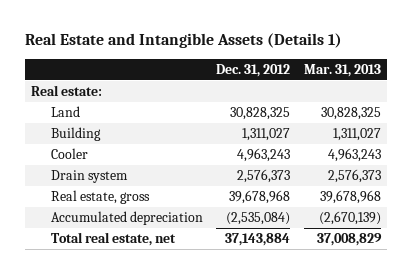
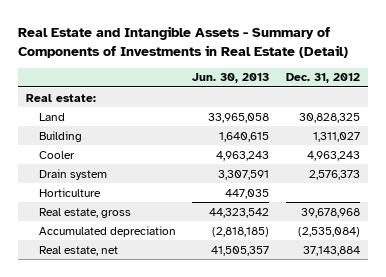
[24,33,342,49] Real Estate and Intangible Assets (Details 1) -> [18,25,349,58] Real Estate and Intangible Assets - Summary of Components of Investments in Real Estate (Detail)
[303,63,381,77] Mar. 31, 2013 -> none
none -> [192,73,270,84] Jun. 30, 2013
none -> [39,187,102,197] Horticulture
[50,232,176,247] Total real estate, net -> [39,245,119,256] Real estate, net

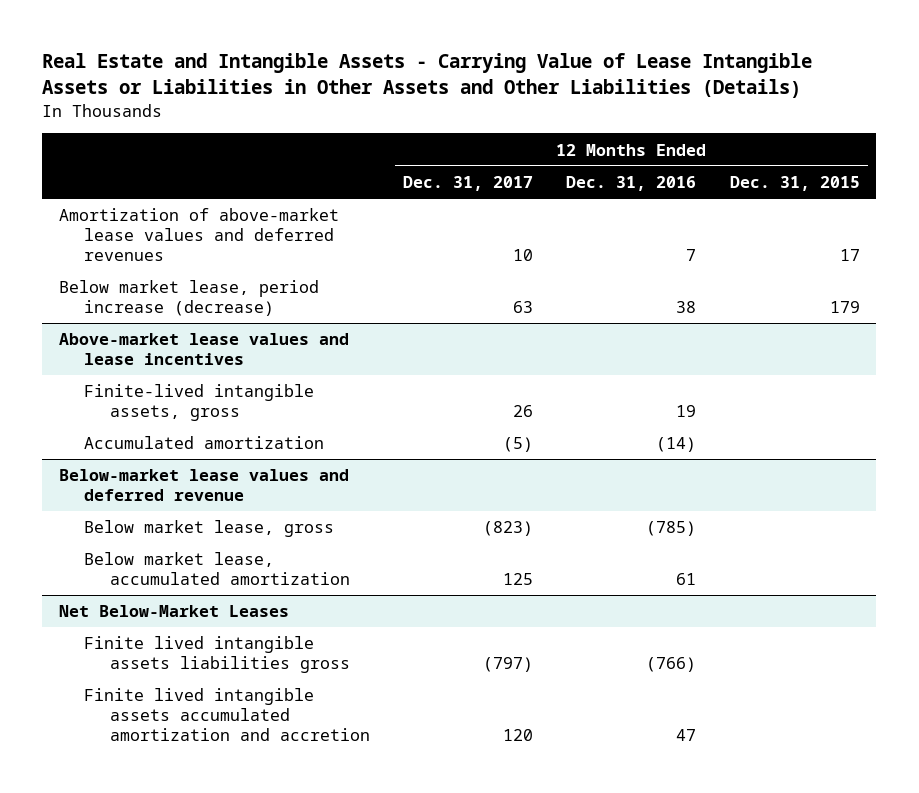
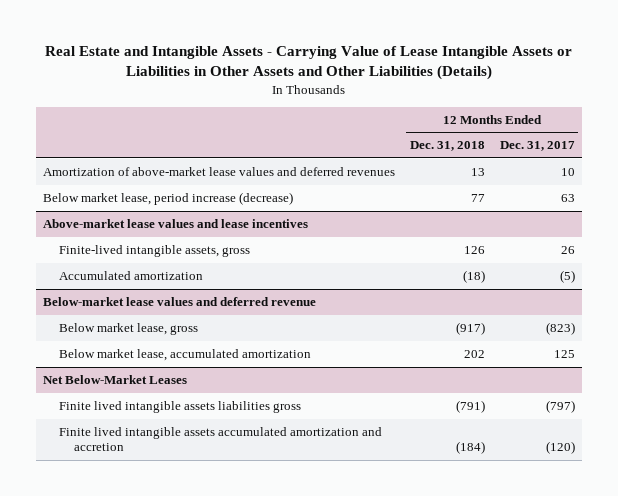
[566,175,697,191] Dec. 31, 2016 -> none
[729,175,860,191] Dec. 31, 2015 -> none
none -> [410,141,486,152] Dec. 31, 2018
[503,728,534,741] 120 -> [545,441,575,455] (120)

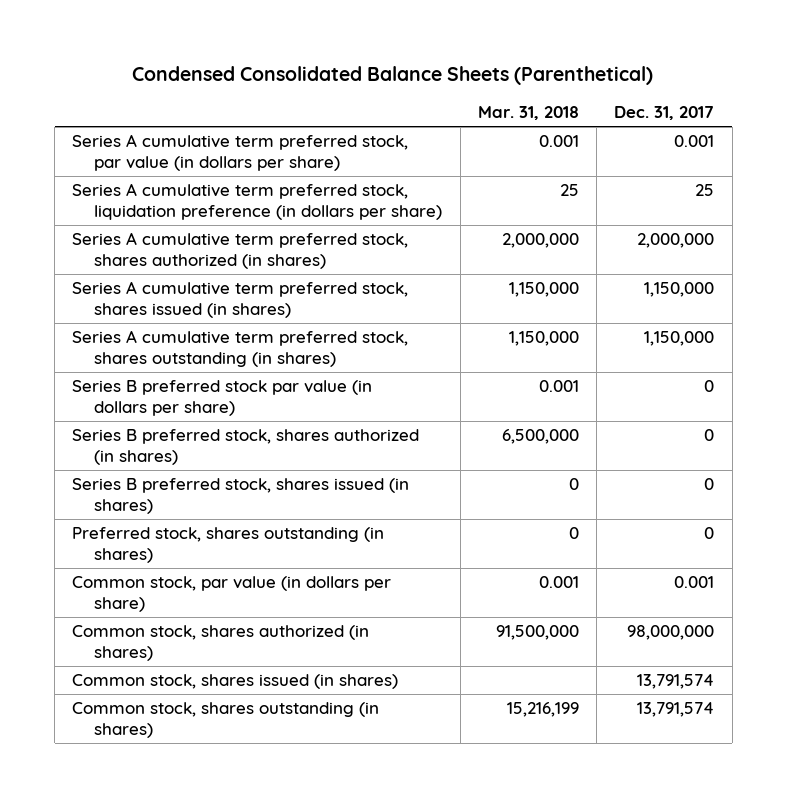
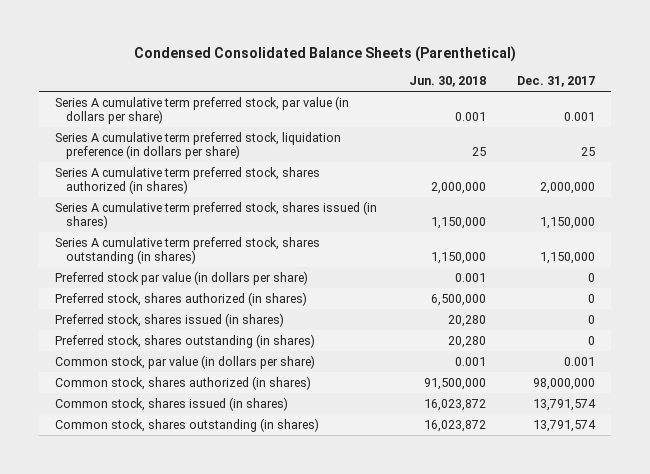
[477,106,579,121] Mar. 31, 2018 -> none
none -> [408,76,486,88] Jun. 30, 2018
[72,380,373,417] Series B preferred stock par value (in dollars per share) -> [54,270,308,285] Preferred stock par value (in dollars per share)
[72,429,420,466] Series B preferred stock, shares authorized (in shares) -> [54,291,307,306] Preferred stock, shares authorized (in shares)
[72,478,410,515] Series B preferred stock, shares issued (in shares) -> [54,312,284,327] Preferred stock, shares issued (in shares)

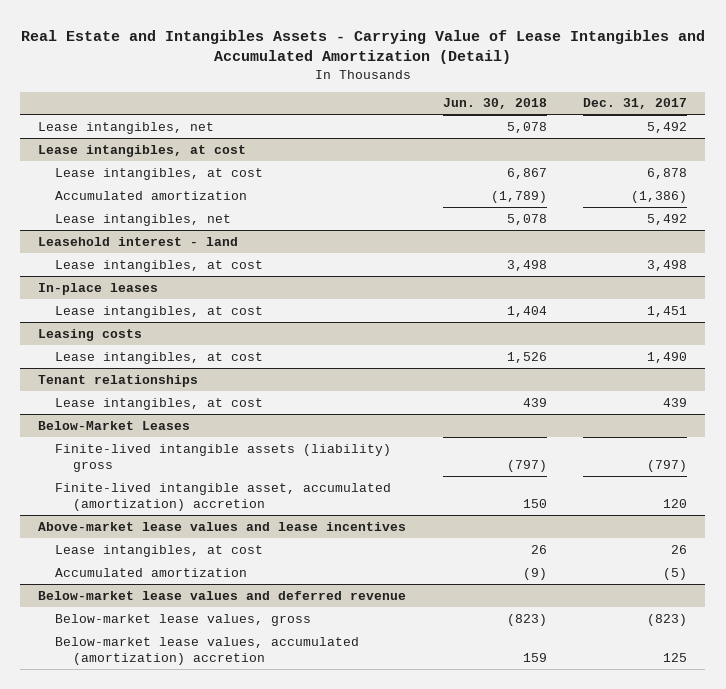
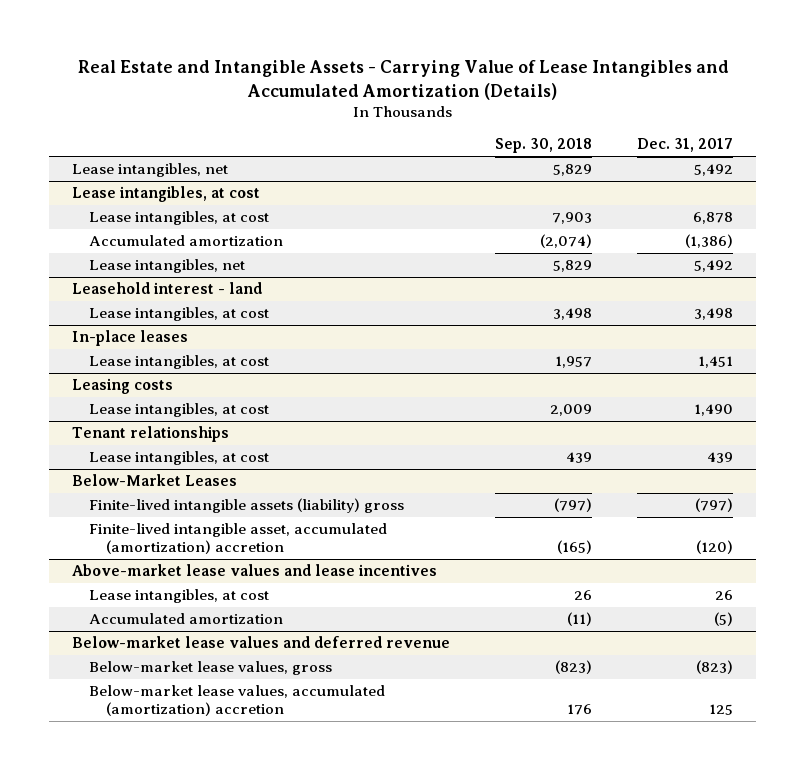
[20,29,705,64] Real Estate and Intangibles Assets - Carrying Value of Lease Intangibles and Accumulated Amortization (Detail) -> [77,59,729,100] Real Estate and Intangible Assets - Carrying Value of Lease Intangibles and Accumulated Amortization (Details)
[442,98,547,110] Jun. 30, 2018 -> none
none -> [495,138,593,154] Sep. 30, 2018
[663,498,688,508] 120 -> [696,540,734,555] (120)

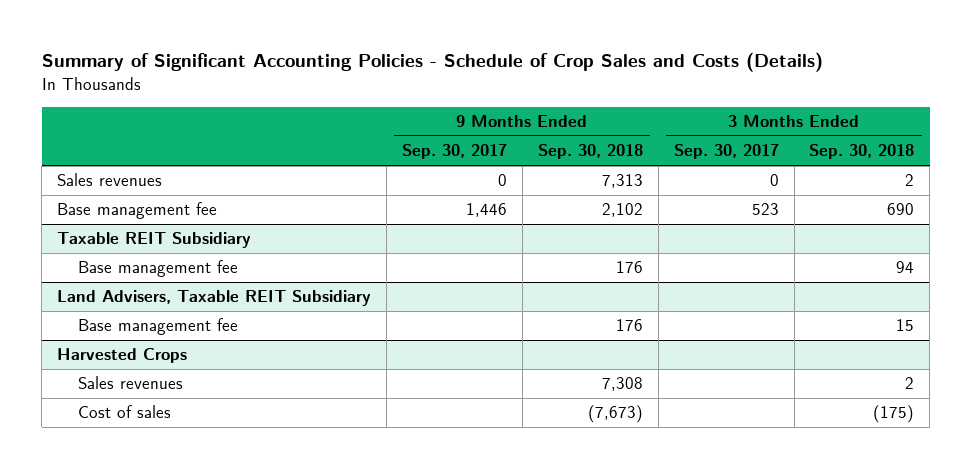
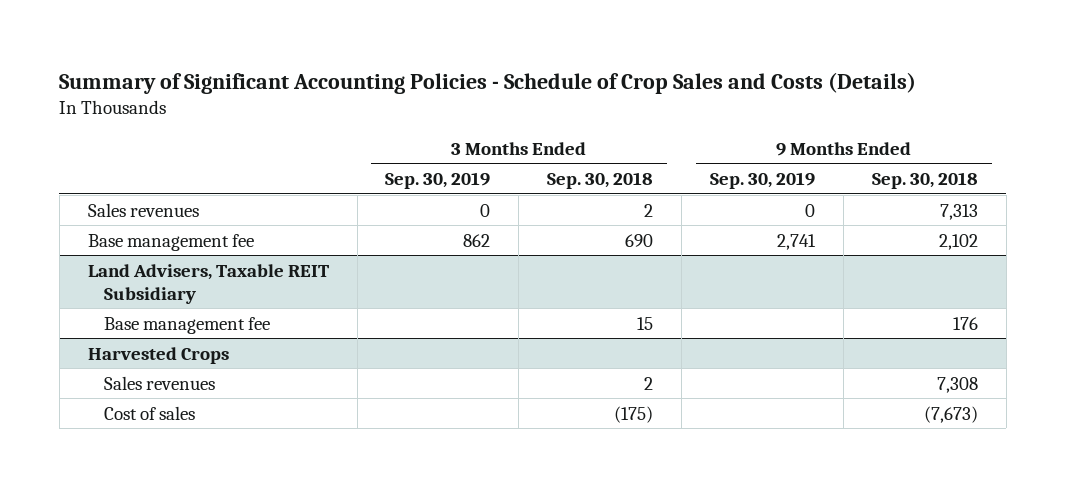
[401,144,507,160] Sep. 30, 2017 -> none
[673,144,779,160] Sep. 30, 2017 -> none
none -> [385,172,491,190] Sep. 30, 2019
none -> [710,172,816,190] Sep. 30, 2019
[57,232,252,249] Taxable REIT Subsidiary -> none
[77,260,238,278] Base management fee -> none

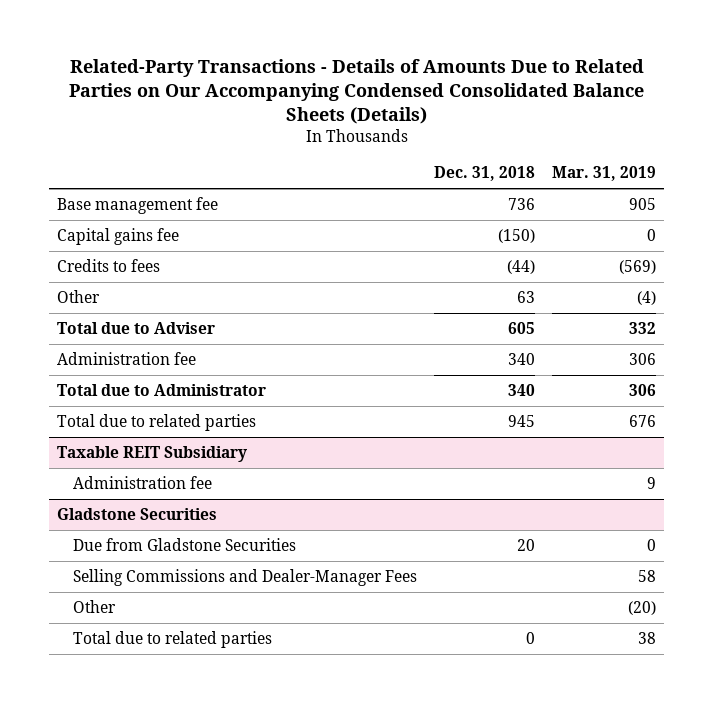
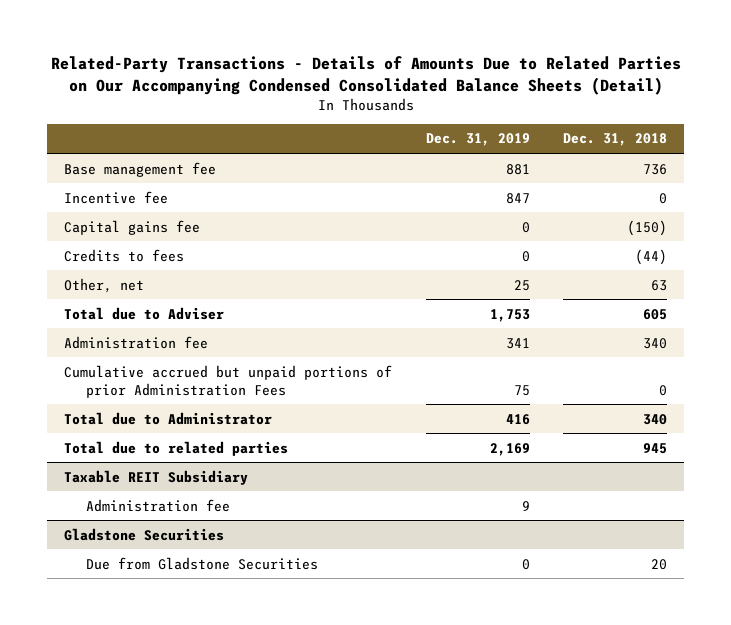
[68,58,644,124] Related-Party Transactions - Details of Amounts Due to Related Parties on Our Accompanying Condensed Consolidated Balance Sheets (Details) -> [50,56,681,95] Related-Party Transactions - Details of Amounts Due to Related Parties on Our Accompanying Condensed Consolidated Balance Sheets (Detail)
[551,166,656,182] Mar. 31, 2019 -> none
none -> [425,133,530,147] Dec. 31, 2019
none -> [64,190,169,204] Incentive fee
[57,290,101,304] Other -> [64,277,145,293] Other, net
none -> [64,364,393,398] Cumulative accrued but unpaid portions of prior Administration Fees
[72,569,417,587] Selling Commissions and Dealer-Manager Fees -> none
[72,600,116,614] Other -> none
[72,631,272,649] Total due to related parties -> none

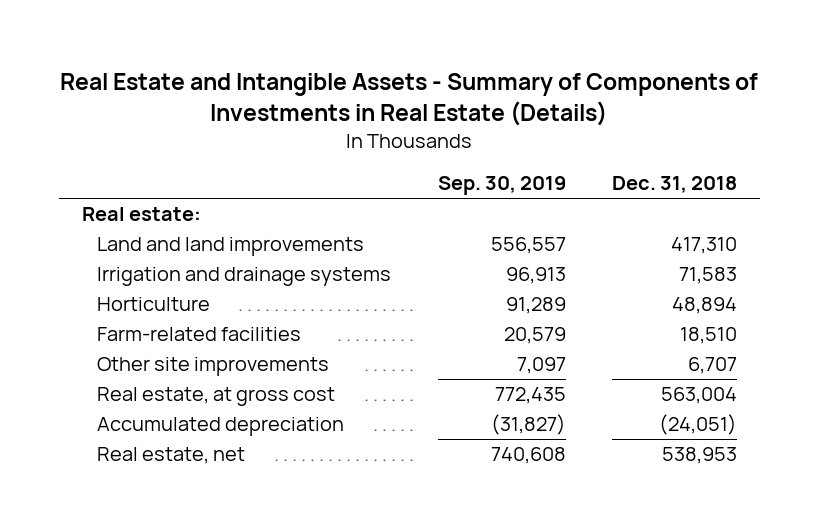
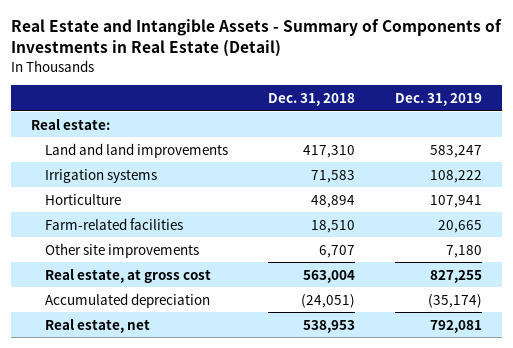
[60,73,759,127] Real Estate and Intangible Assets - Summary of Components of Investments in Real Estate (Details) -> [10,19,502,58] Real Estate and Intangible Assets - Summary of Components of Investments in Real Estate (Detail)
[437,176,566,196] Sep. 30, 2019 -> none
none -> [395,93,483,107] Dec. 31, 2019
[97,267,392,287] Irrigation and drainage systems -> [45,168,158,183] Irrigation systems

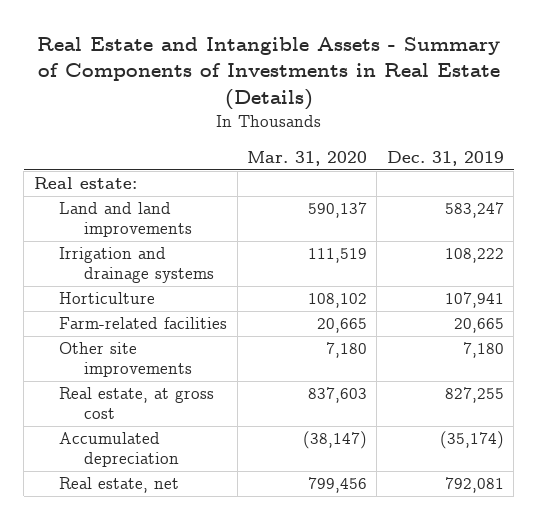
[10,19,502,58] Real Estate and Intangible Assets - Summary of Components of Investments in Real Estate (Detail) -> [36,36,500,111] Real Estate and Intangible Assets - Summary of Components of Investments in Real Estate (Details)
[268,93,356,107] Dec. 31, 2018 -> none
none -> [247,151,368,167] Mar. 31, 2020
[45,168,158,183] Irrigation systems -> [59,247,215,284] Irrigation and drainage systems

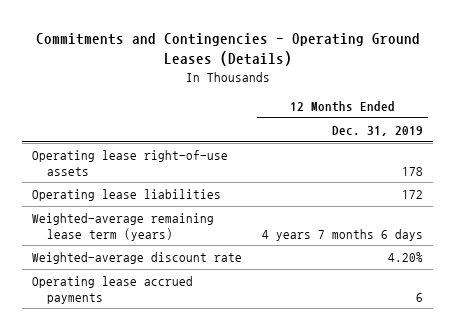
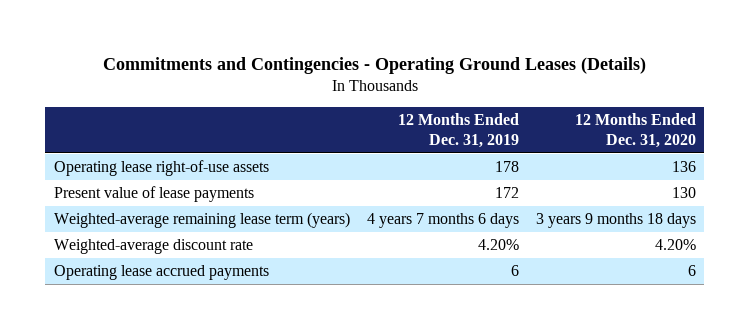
none -> [574,113,696,149] 12 Months Ended Dec. 31, 2020
[32,189,222,202] Operating lease liabilities -> [53,185,254,202] Present value of lease payments

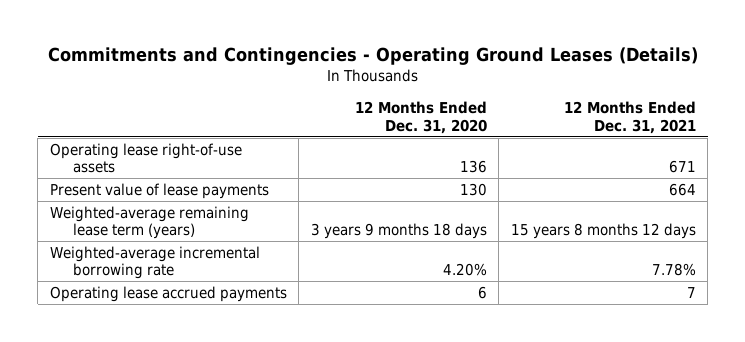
[397,113,519,149] 12 Months Ended Dec. 31, 2019 -> none
none -> [563,101,696,134] 12 Months Ended Dec. 31, 2021
[53,238,253,254] Weighted-average discount rate -> [49,245,260,280] Weighted-average incremental borrowing rate

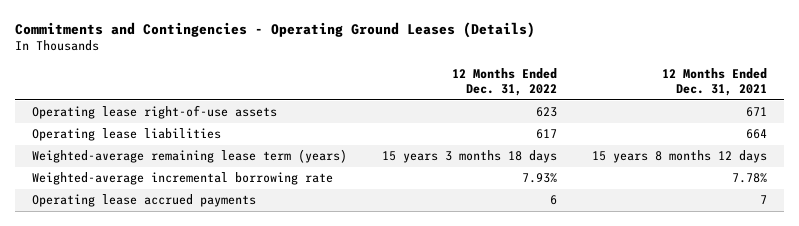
[354,101,487,134] 12 Months Ended Dec. 31, 2020 -> none
none -> [451,67,557,97] 12 Months Ended Dec. 31, 2022
[49,182,269,199] Present value of lease payments -> [32,128,222,142] Operating lease liabilities

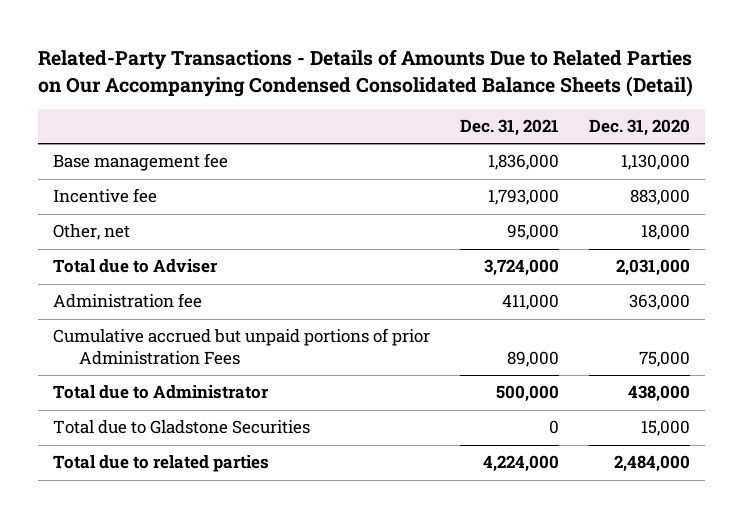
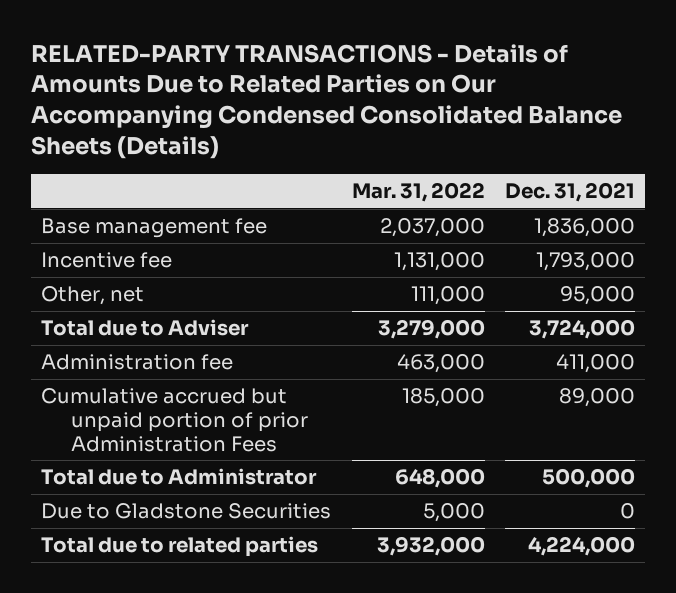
[38,49,694,97] Related-Party Transactions - Details of Amounts Due to Related Parties on Our Accompanying Condensed Consolidated Balance Sheets (Detail) -> [31,43,623,159] RELATED-PARTY TRANSACTIONS - Details of Amounts Due to Related Parties on Our Accompanying Condensed Consolidated Balance Sheets (Details)
[588,119,690,137] Dec. 31, 2020 -> none
none -> [351,181,485,202] Mar. 31, 2022
[53,328,431,365] Cumulative accrued but unpaid portions of prior Administration Fees -> [41,388,308,452] Cumulative accrued but unpaid portion of prior Administration Fees
[53,420,311,435] Total due to Gladstone Securities -> [41,503,332,520] Due to Gladstone Securities

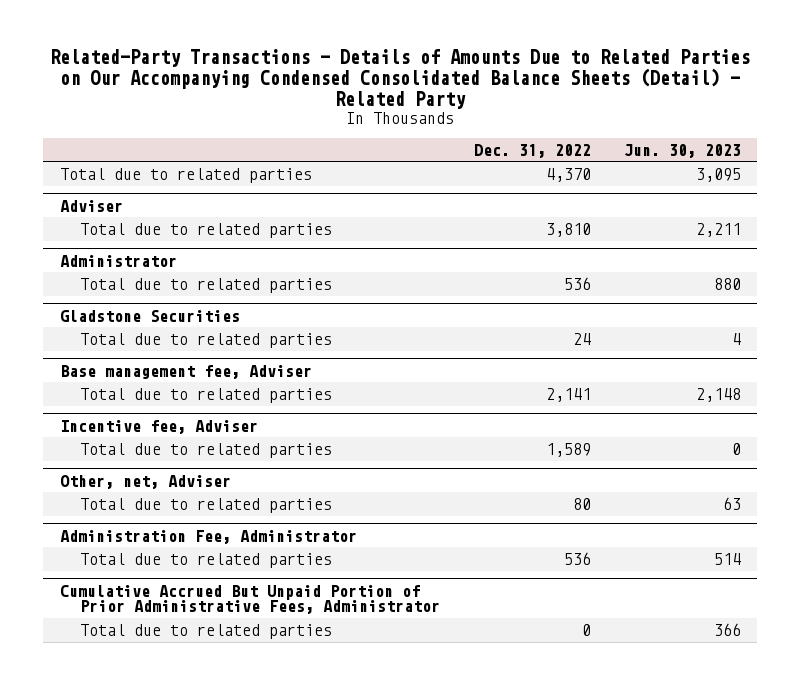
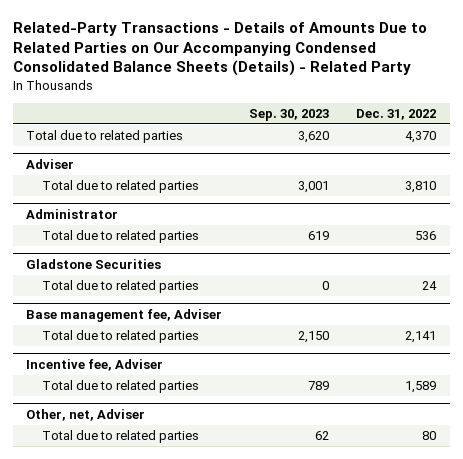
[50,48,751,109] Related-Party Transactions - Details of Amounts Due to Related Parties on Our Accompanying Condensed Consolidated Balance Sheets (Detail) - Related Party -> [12,21,427,77] Related-Party Transactions - Details of Amounts Due to Related Parties on Our Accompanying Condensed Consolidated Balance Sheets (Details) - Related Party
[623,143,741,158] Jun. 30, 2023 -> none
none -> [249,108,330,121] Sep. 30, 2023
[59,529,357,544] Administration Fee, Administrator -> none
[80,553,333,569] Total due to related parties -> none
[59,584,441,615] Cumulative Accrued But Unpaid Portion of Prior Administrative Fees, Administrator -> none
[80,624,333,640] Total due to related parties -> none

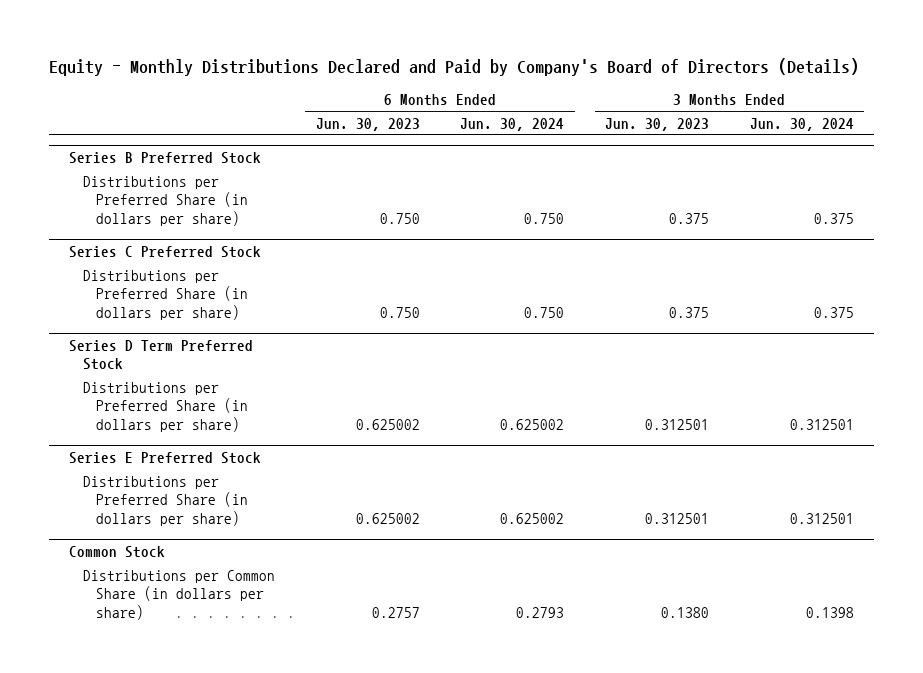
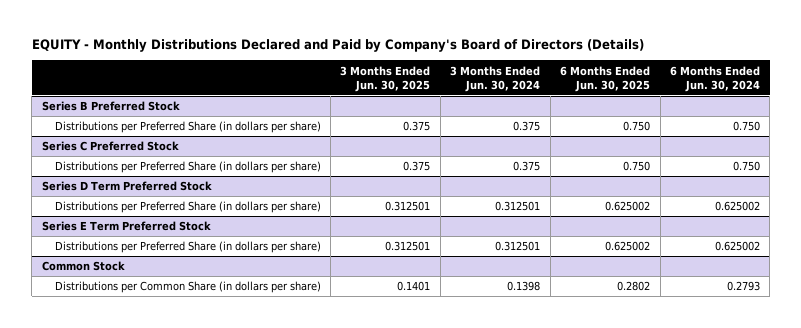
[48,58,859,77] Equity - Monthly Distributions Declared and Paid by Company's Board of Directors (Details) -> [31,39,644,53] EQUITY - Monthly Distributions Declared and Paid by Company's Board of Directors (Details)
[315,117,420,131] Jun. 30, 2023 -> none
[605,117,710,131] Jun. 30, 2023 -> none
none -> [340,65,431,92] 3 Months Ended Jun. 30, 2025
none -> [560,65,651,92] 6 Months Ended Jun. 30, 2025
[69,451,262,464] Series E Preferred Stock -> [41,221,211,232] Series E Term Preferred Stock

